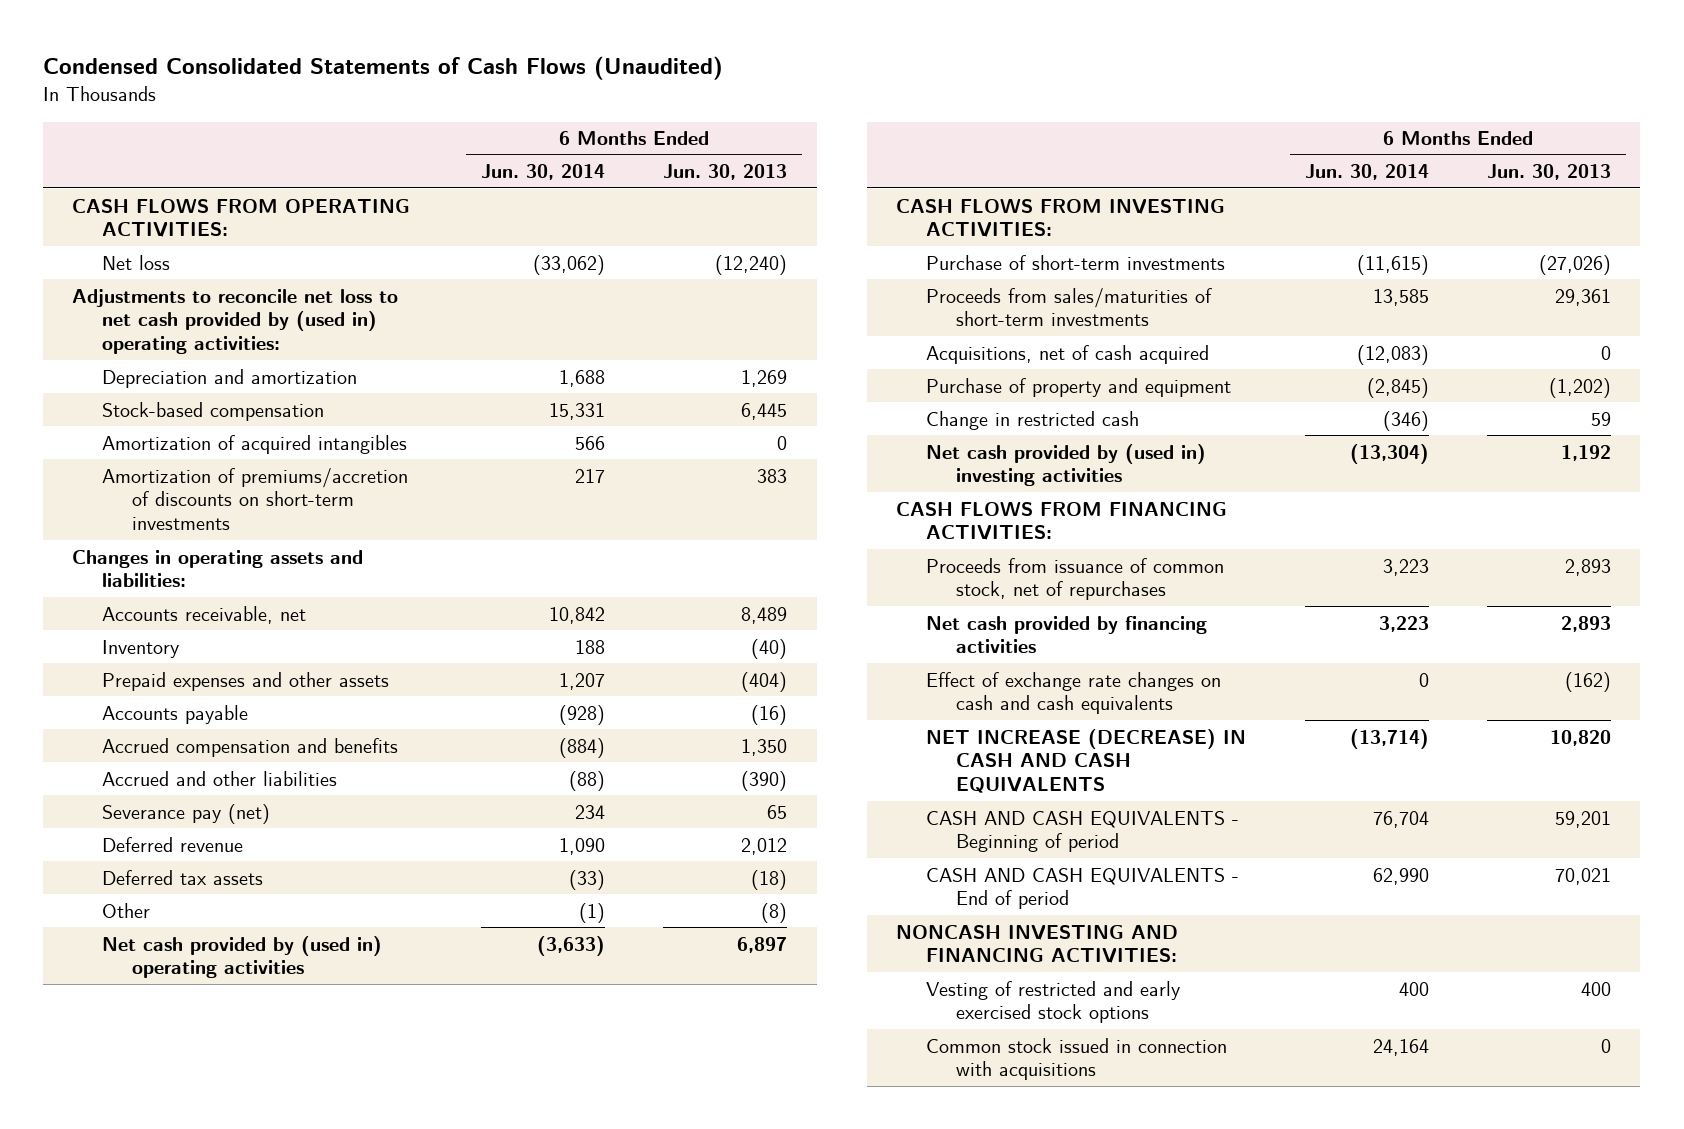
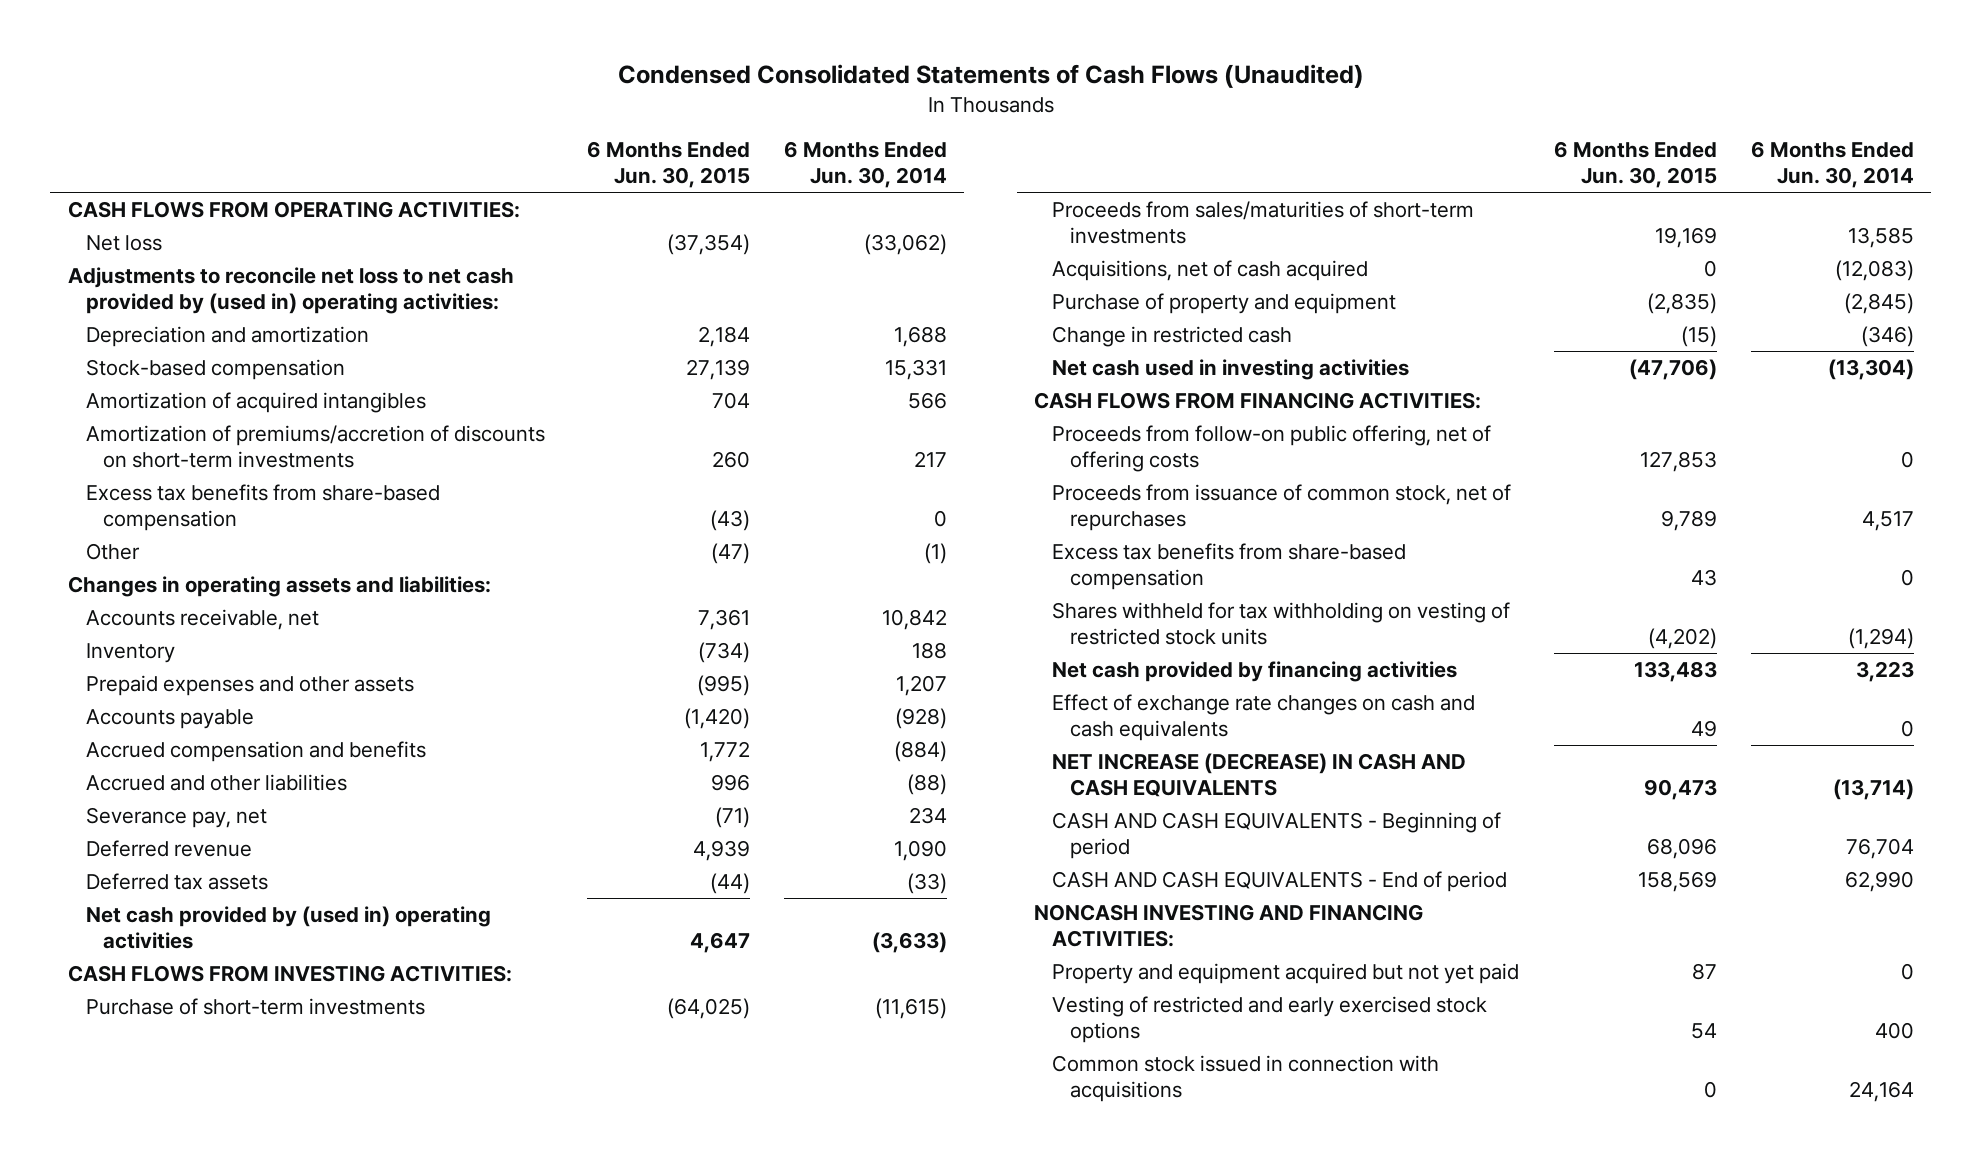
[663,164,788,181] Jun. 30, 2013 -> none
none -> [586,140,750,188] 6 Months Ended Jun. 30, 2015
none -> [85,483,440,532] Excess tax benefits from share-based compensation
[102,902,151,918] Other -> [85,542,140,560] Other
[102,803,271,824] Severance pay (net) -> [85,806,267,828] Severance pay, net
[926,443,1207,487] Net cash provided by (used in) investing activities -> [1052,358,1410,380] Net cash used in investing activities
none -> [1052,424,1492,473] Proceeds from follow-on public offering, net of offering costs
[1382,558,1429,576] 3,223 -> [1861,511,1914,532] 4,517
none -> [1052,542,1407,591] Excess tax benefits from share-based compensation
none -> [1052,601,1511,646] Shares withheld for tax withholding on vesting of restricted stock units
none -> [1052,962,1520,984] Property and equipment acquired but not yet paid

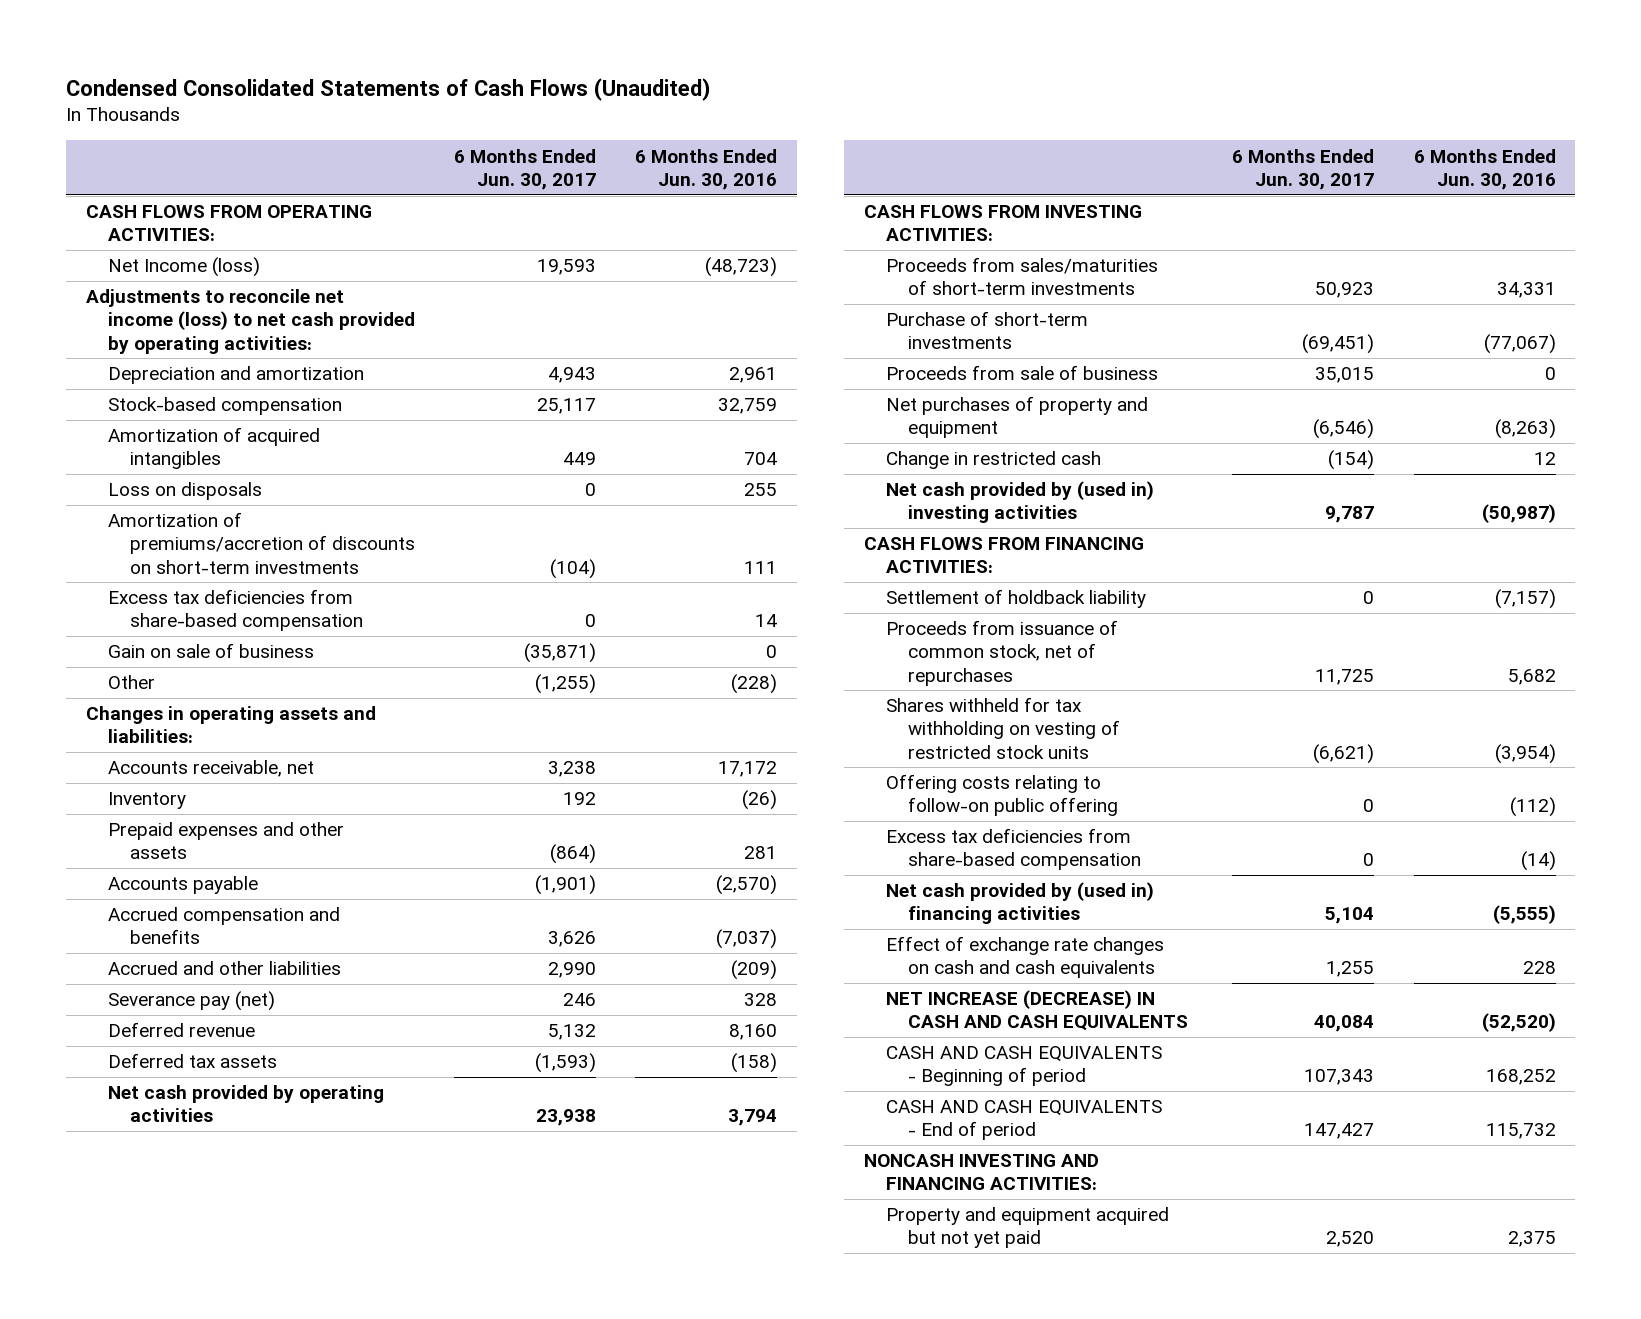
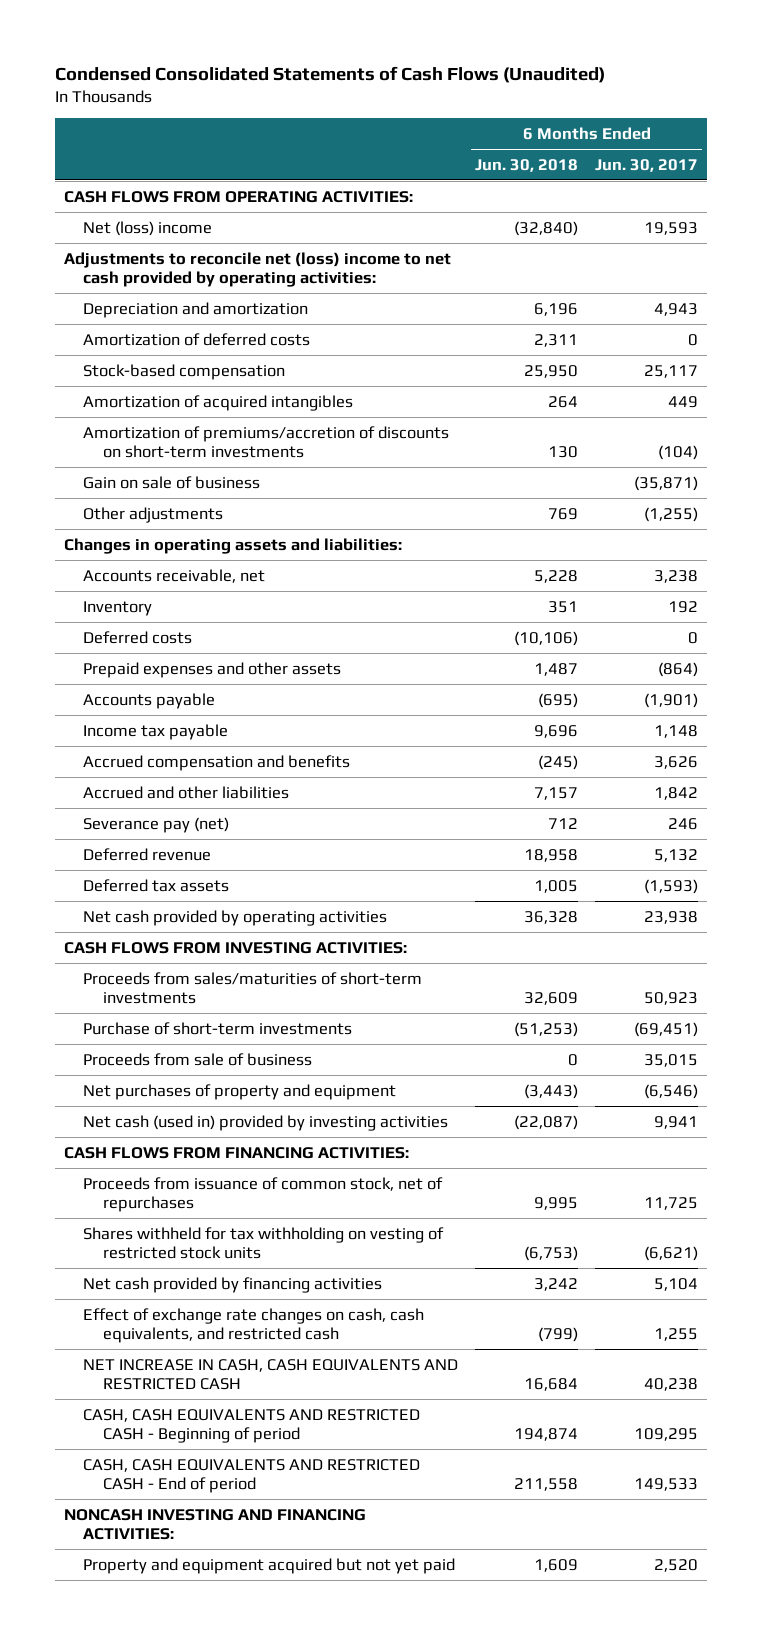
[635,148,778,190] 6 Months Ended Jun. 30, 2016 -> none
none -> [475,158,579,172] Jun. 30, 2018
[107,257,260,278] Net Income (loss) -> [83,220,213,236] Net (loss) income
[85,289,415,354] Adjustments to reconcile net income (loss) to net cash provided by operating activities: -> [63,251,451,288] Adjustments to reconcile net (loss) income to net cash provided by operating activities:
none -> [83,332,311,346] Amortization of deferred costs
[107,482,262,501] Loss on disposals -> none
[107,589,364,632] Excess tax deficiencies from share-based compensation -> none
[107,675,155,690] Other -> [83,506,224,523] Other adjustments
none -> [83,630,193,644] Deferred costs
none -> [83,723,229,740] Income tax payable
[548,962,597,979] 2,990 -> [654,786,699,800] 1,842
[886,451,1102,470] Change in restricted cash -> none
[886,481,1155,524] Net cash provided by (used in) investing activities -> [83,1114,449,1131] Net cash (used in) provided by investing activities
[1325,506,1375,524] 9,787 -> [654,1115,699,1129] 9,941
[886,589,1147,609] Settlement of holdback liability -> none
[886,774,1119,817] Offering costs relating to follow-on public offering -> none
[886,828,1142,871] Excess tax deficiencies from share-based compensation -> none
[886,882,1155,925] Net cash provided by (used in) financing activities -> [83,1276,383,1293] Net cash provided by financing activities
[886,936,1165,979] Effect of exchange rate changes on cash and cash equivalents -> [83,1307,425,1344] Effect of exchange rate changes on cash, cash equivalents, and restricted cash
[886,990,1189,1032] NET INCREASE (DECREASE) IN CASH AND CASH EQUIVALENTS -> [83,1358,459,1391] NET INCREASE IN CASH, CASH EQUIVALENTS AND RESTRICTED CASH
[1314,1015,1375,1033] 40,084 -> [644,1378,699,1392] 40,238
[886,1046,1163,1087] CASH AND CASH EQUIVALENTS - Beginning of period -> [83,1408,421,1444] CASH, CASH EQUIVALENTS AND RESTRICTED CASH - Beginning of period
[1304,1069,1375,1086] 107,343 -> [634,1428,699,1442] 109,295
[886,1100,1163,1141] CASH AND CASH EQUIVALENTS - End of period -> [83,1458,421,1494] CASH, CASH EQUIVALENTS AND RESTRICTED CASH - End of period
[1304,1123,1375,1140] 147,427 -> [634,1478,699,1492] 149,533

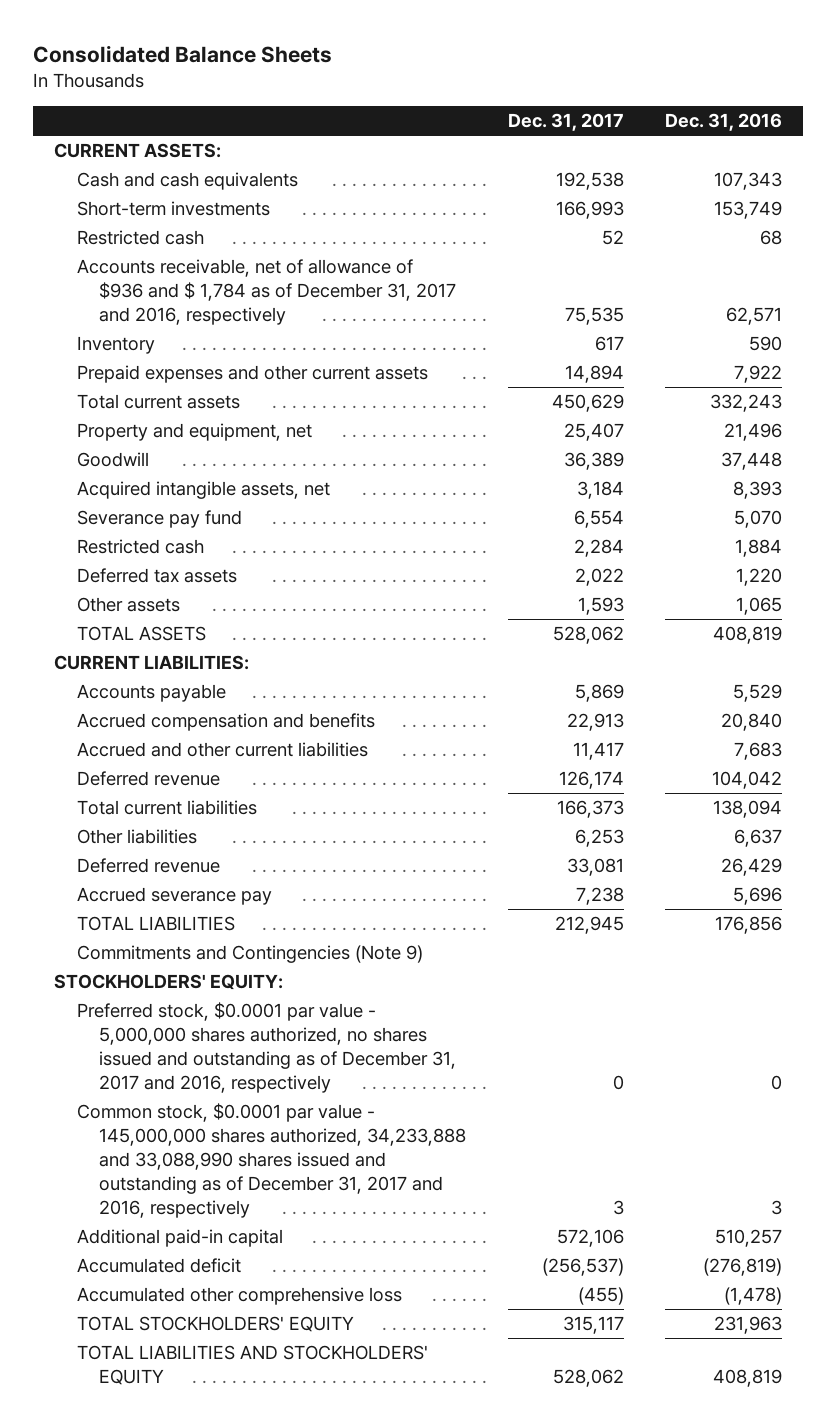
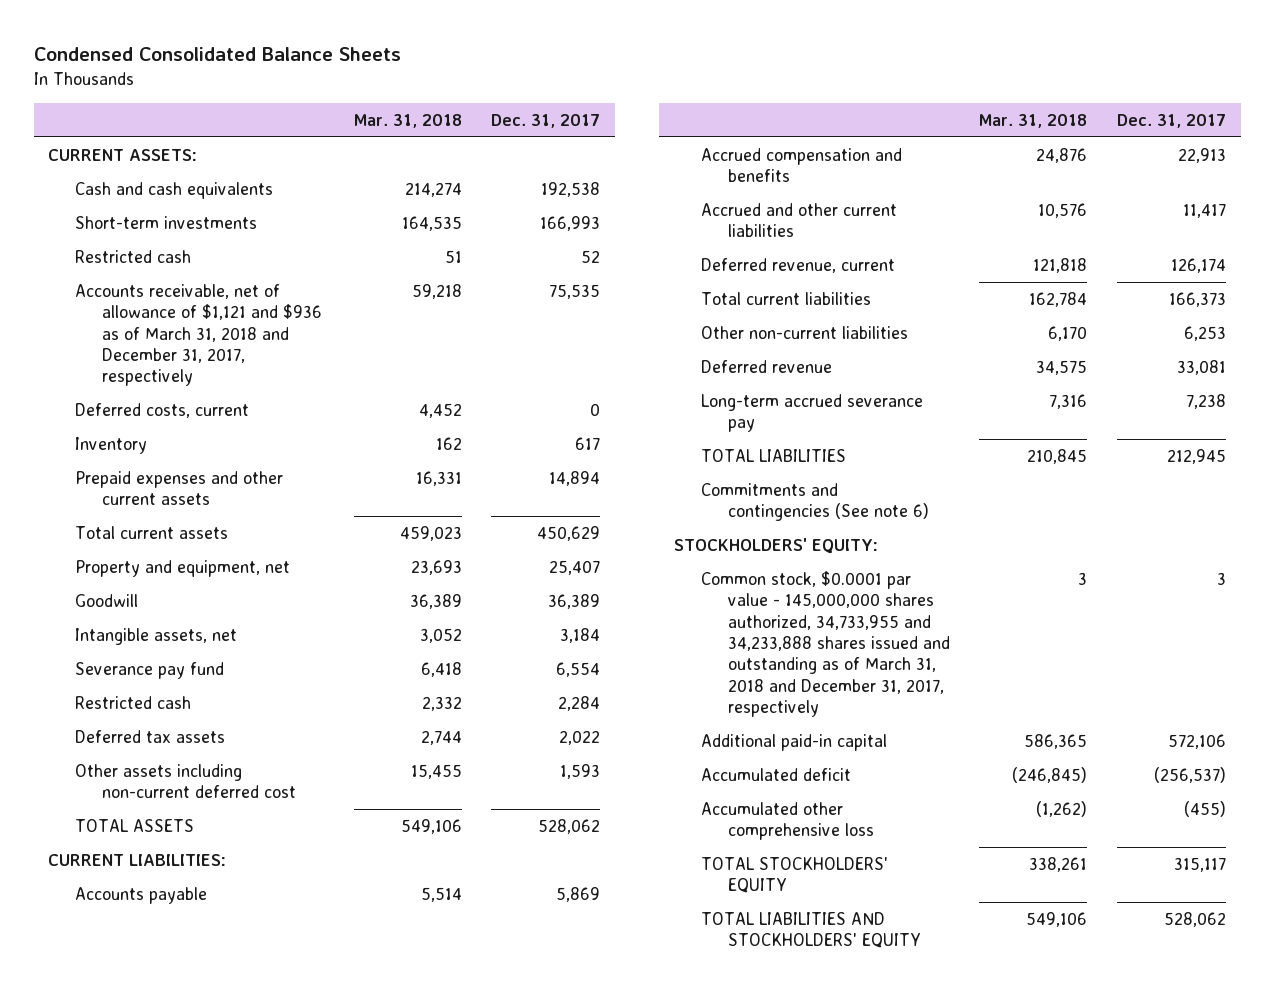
[33,45,333,64] Consolidated Balance Sheets -> [33,47,401,62] Condensed Consolidated Balance Sheets
[665,113,783,132] Dec. 31, 2016 -> none
none -> [353,113,462,128] Mar. 31, 2018
[76,259,457,326] Accounts receivable, net of allowance of $936 and $ 1,784 as of December 31, 2017 and 2016, respectively -> [75,283,323,387] Accounts receivable, net of allowance of $1,121 and $936 as of March 31, 2018 and December 31, 2017, respectively
none -> [75,402,250,418] Deferred costs, current
[76,481,330,500] Acquired intangible assets, net -> [75,627,238,645] Intangible assets, net
[76,597,180,613] Other assets -> [75,763,297,799] Other assets including non-current deferred cost
[76,771,220,787] Deferred revenue -> [700,257,895,273] Deferred revenue, current
[76,829,197,845] Other liabilities -> [700,325,908,339] Other non-current liabilities
[76,887,272,906] Accrued severance pay -> [700,393,923,433] Long-term accrued severance pay
[76,945,423,964] Commitments and Contingencies (Note 9) -> [700,482,930,522] Commitments and contingencies (See note 6)
[76,1002,457,1094] Preferred stock, $0.0001 par value - 5,000,000 shares authorized, no shares issued and outstanding as of December 31, 2017 and 2016, respectively -> none
[76,1103,467,1219] Common stock, $0.0001 par value - 145,000,000 shares authorized, 34,233,888 and 33,088,990 shares issued and outstanding as of December 31, 2017 and 2016, respectively -> [700,570,951,718] Common stock, $0.0001 par value - 145,000,000 shares authorized, 34,733,955 and 34,233,888 shares issued and outstanding as of March 31, 2018 and December 31, 2017, respectively

